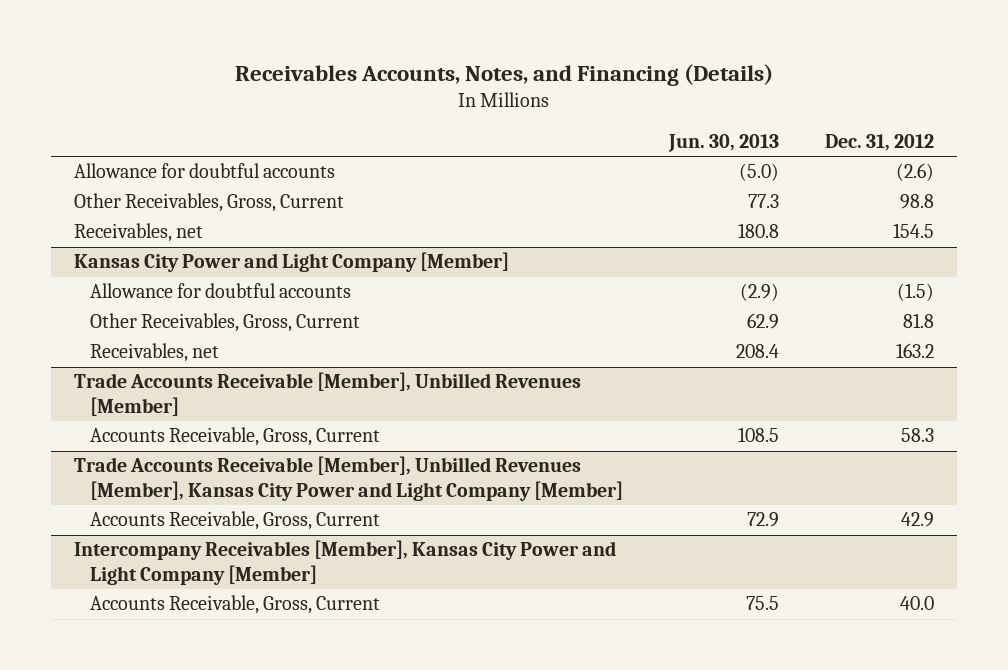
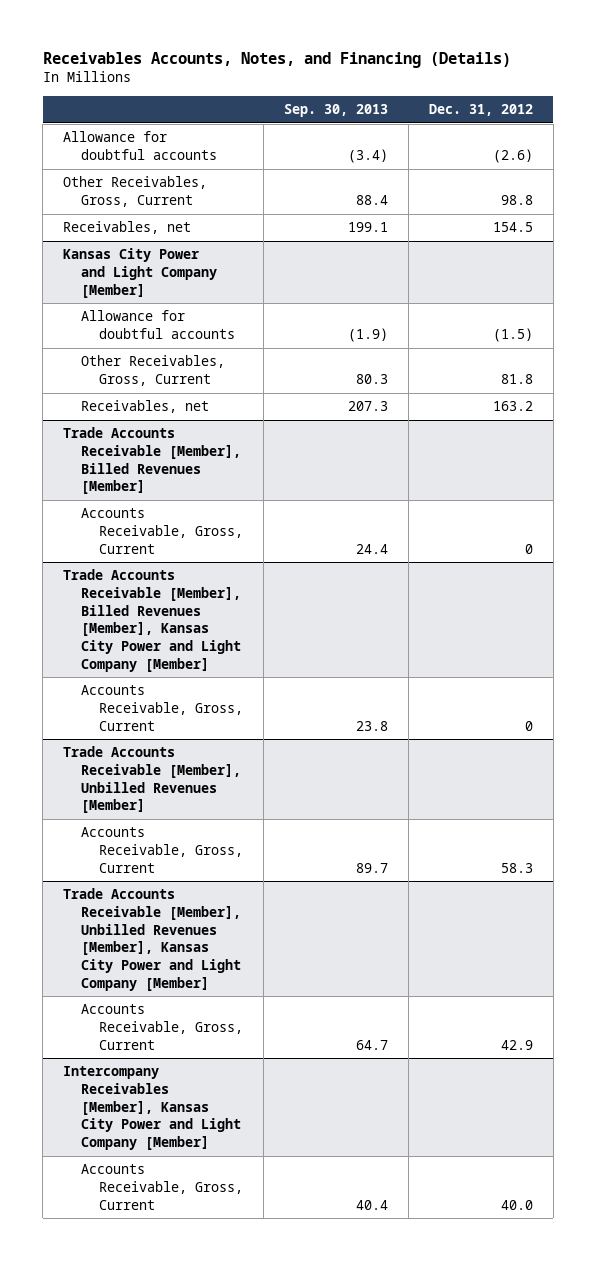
[668,133,780,152] Jun. 30, 2013 -> none
none -> [283,104,388,118] Sep. 30, 2013
none -> [63,427,242,495] Trade Accounts Receivable [Member], Billed Revenues [Member]
none -> [81,508,243,554] Accounts Receivable, Gross, Current
none -> [63,569,242,672] Trade Accounts Receivable [Member], Billed Revenues [Member], Kansas City Power and Light Company [Member]
none -> [81,685,243,731] Accounts Receivable, Gross, Current

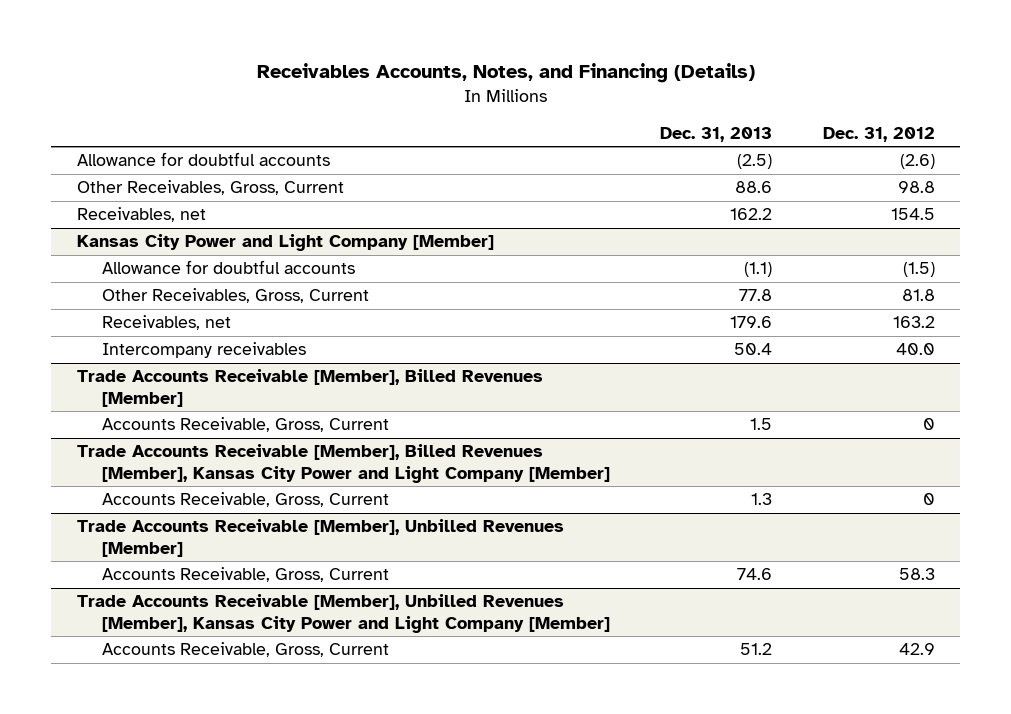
[283,104,388,118] Sep. 30, 2013 -> none
none -> [660,126,773,142] Dec. 31, 2013
none -> [101,342,306,359] Intercompany receivables
[63,1066,242,1150] Intercompany Receivables [Member], Kansas City Power and Light Company [Member] -> none
[81,1164,243,1210] Accounts Receivable, Gross, Current -> none

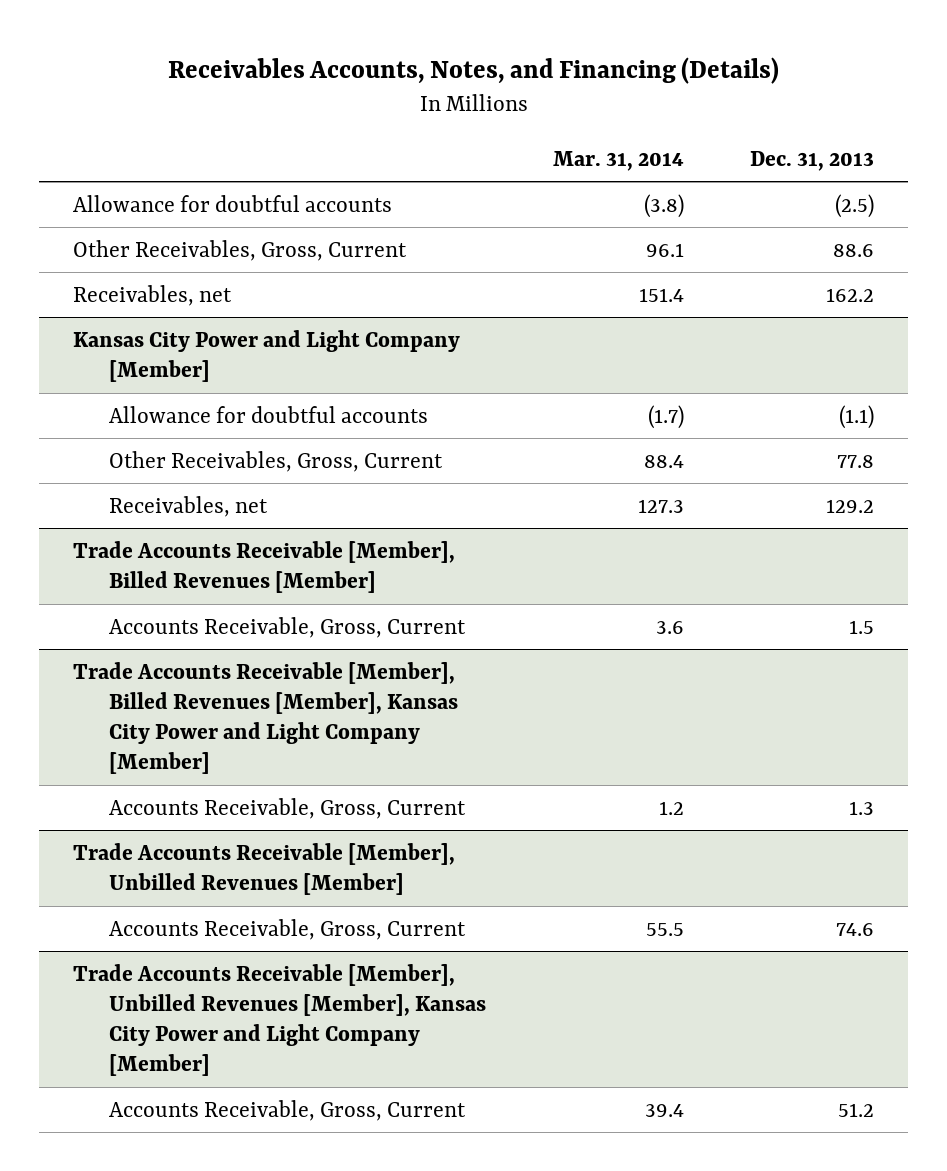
[822,126,935,142] Dec. 31, 2012 -> none
none -> [552,150,684,171] Mar. 31, 2014
[101,342,306,359] Intercompany receivables -> none
[730,316,773,329] 179.6 -> [826,498,875,513] 129.2

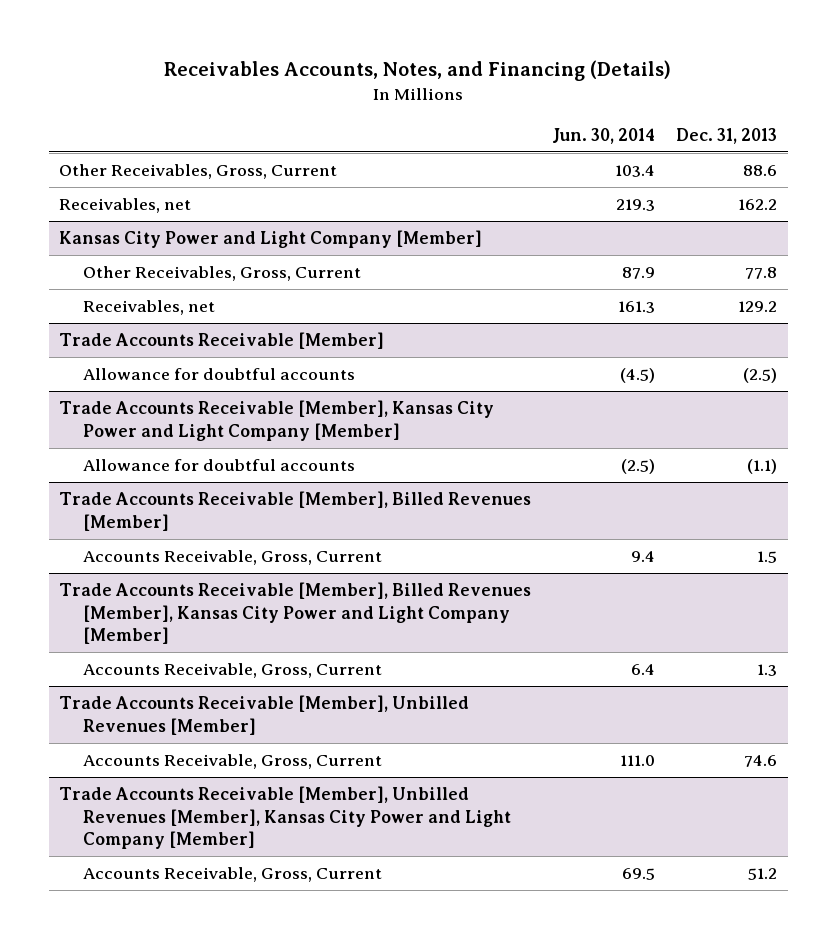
[552,150,684,171] Mar. 31, 2014 -> none
none -> [552,127,656,144] Jun. 30, 2014
[72,194,392,212] Allowance for doubtful accounts -> none
[109,405,429,423] Allowance for doubtful accounts -> none
none -> [59,332,385,350] Trade Accounts Receivable [Member]
none -> [83,368,356,381] Allowance for doubtful accounts
none -> [59,400,495,441] Trade Accounts Receivable [Member], Kansas City Power and Light Company [Member]
none -> [83,459,356,472] Allowance for doubtful accounts

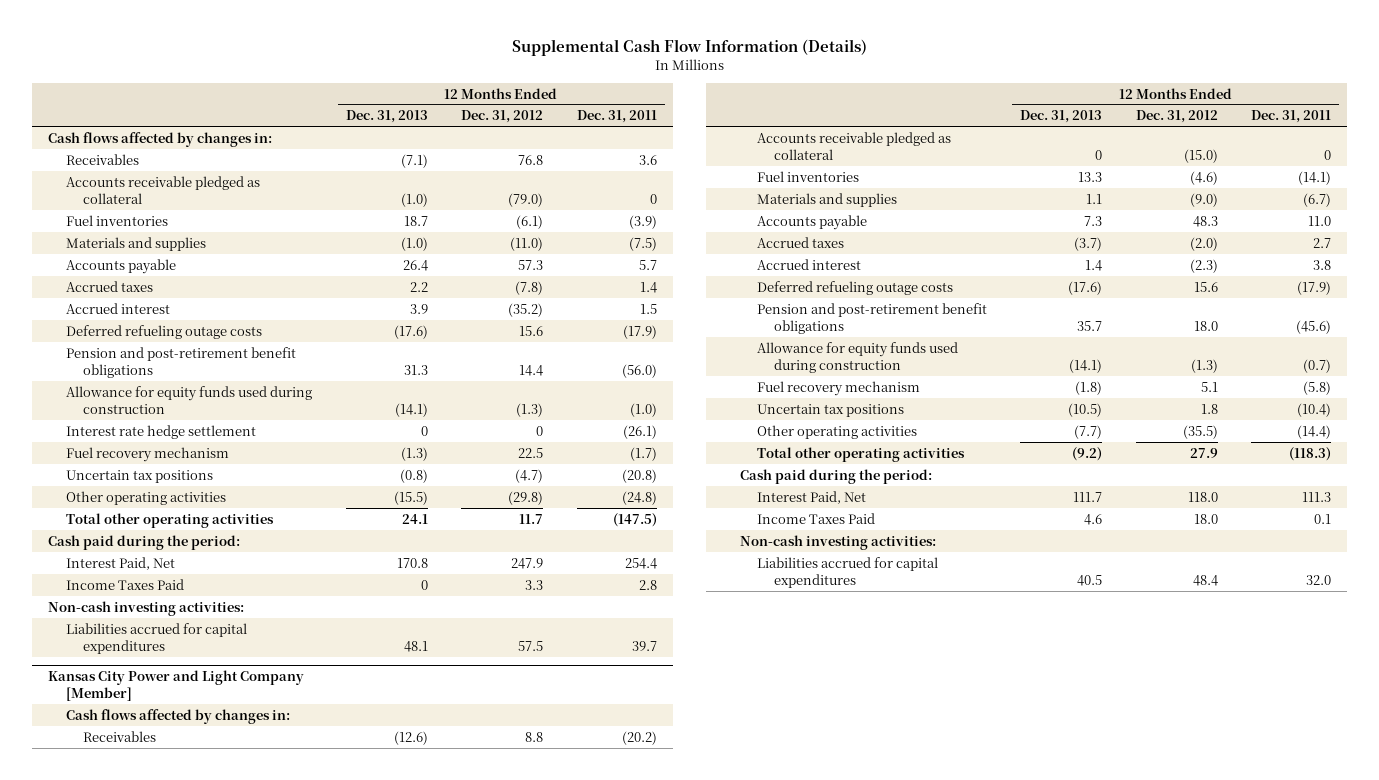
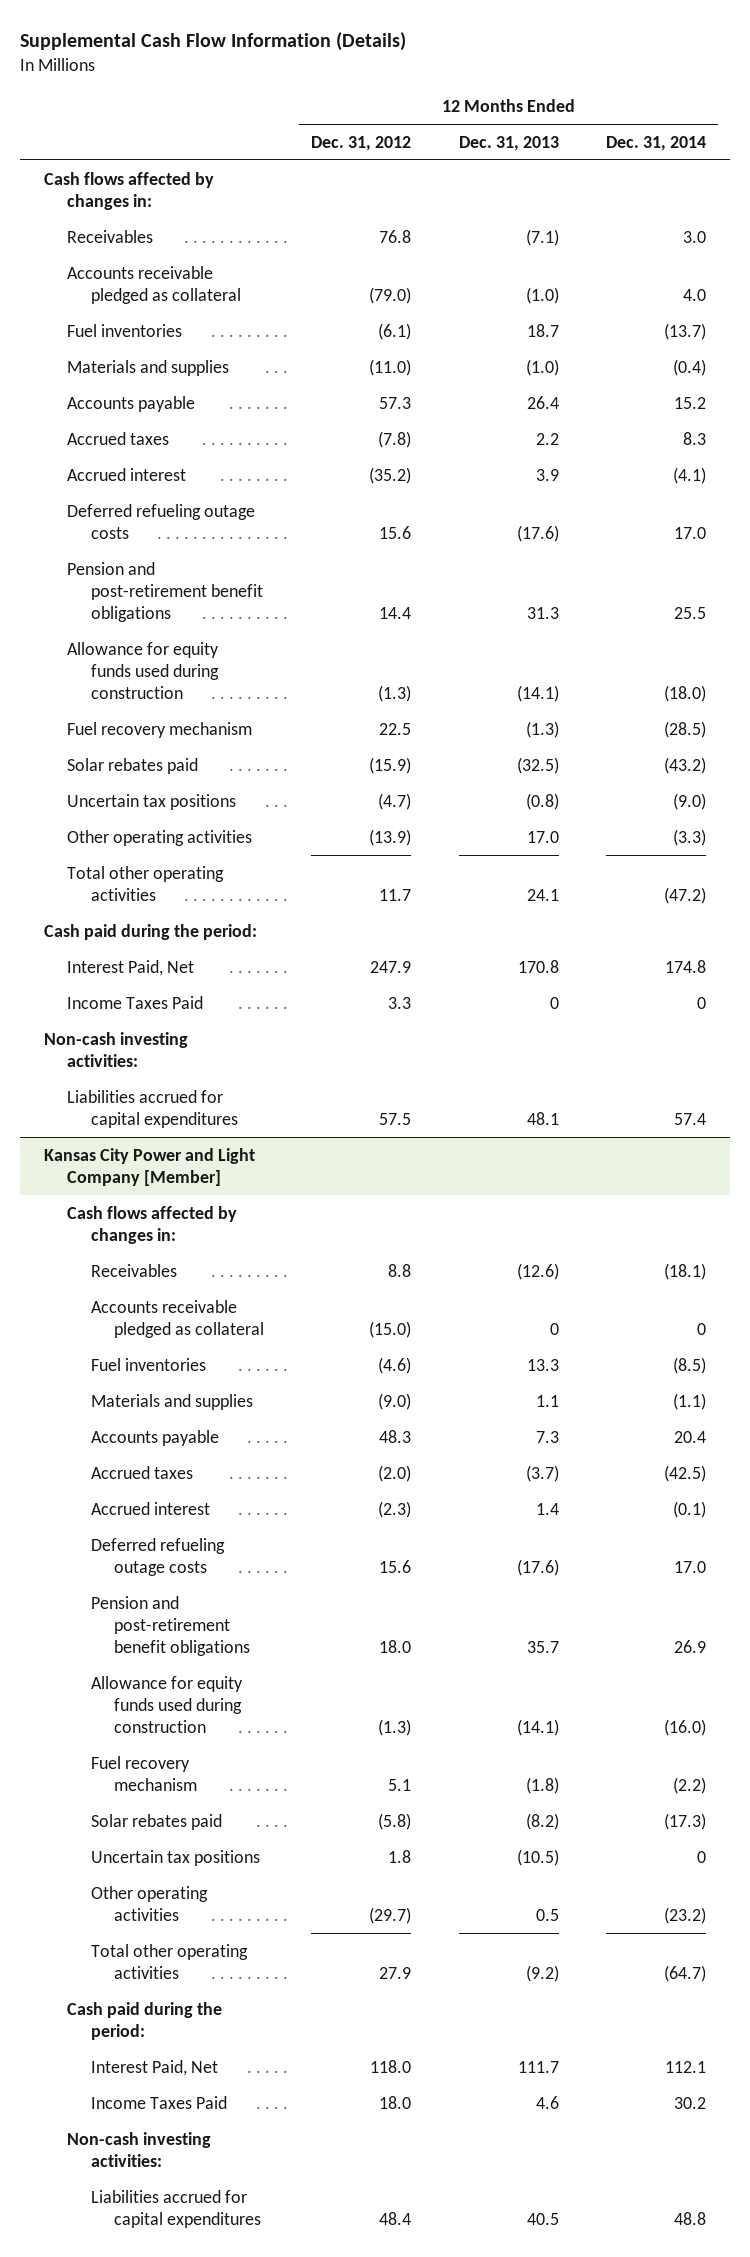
[576,110,657,124] Dec. 31, 2011 -> none
none -> [606,135,707,151] Dec. 31, 2014
[65,424,256,439] Interest rate hedge settlement -> none
none -> [67,757,199,774] Solar rebates paid
[394,490,429,505] (15.5) -> [526,830,559,843] 17.0
[508,490,544,505] (29.8) -> [369,828,412,846] (13.9)
none -> [90,1813,222,1830] Solar rebates paid
[1074,424,1103,439] (7.7) -> [535,1908,559,1921] 0.5
[1182,424,1218,439] (35.5) -> [369,1906,412,1924] (29.7)

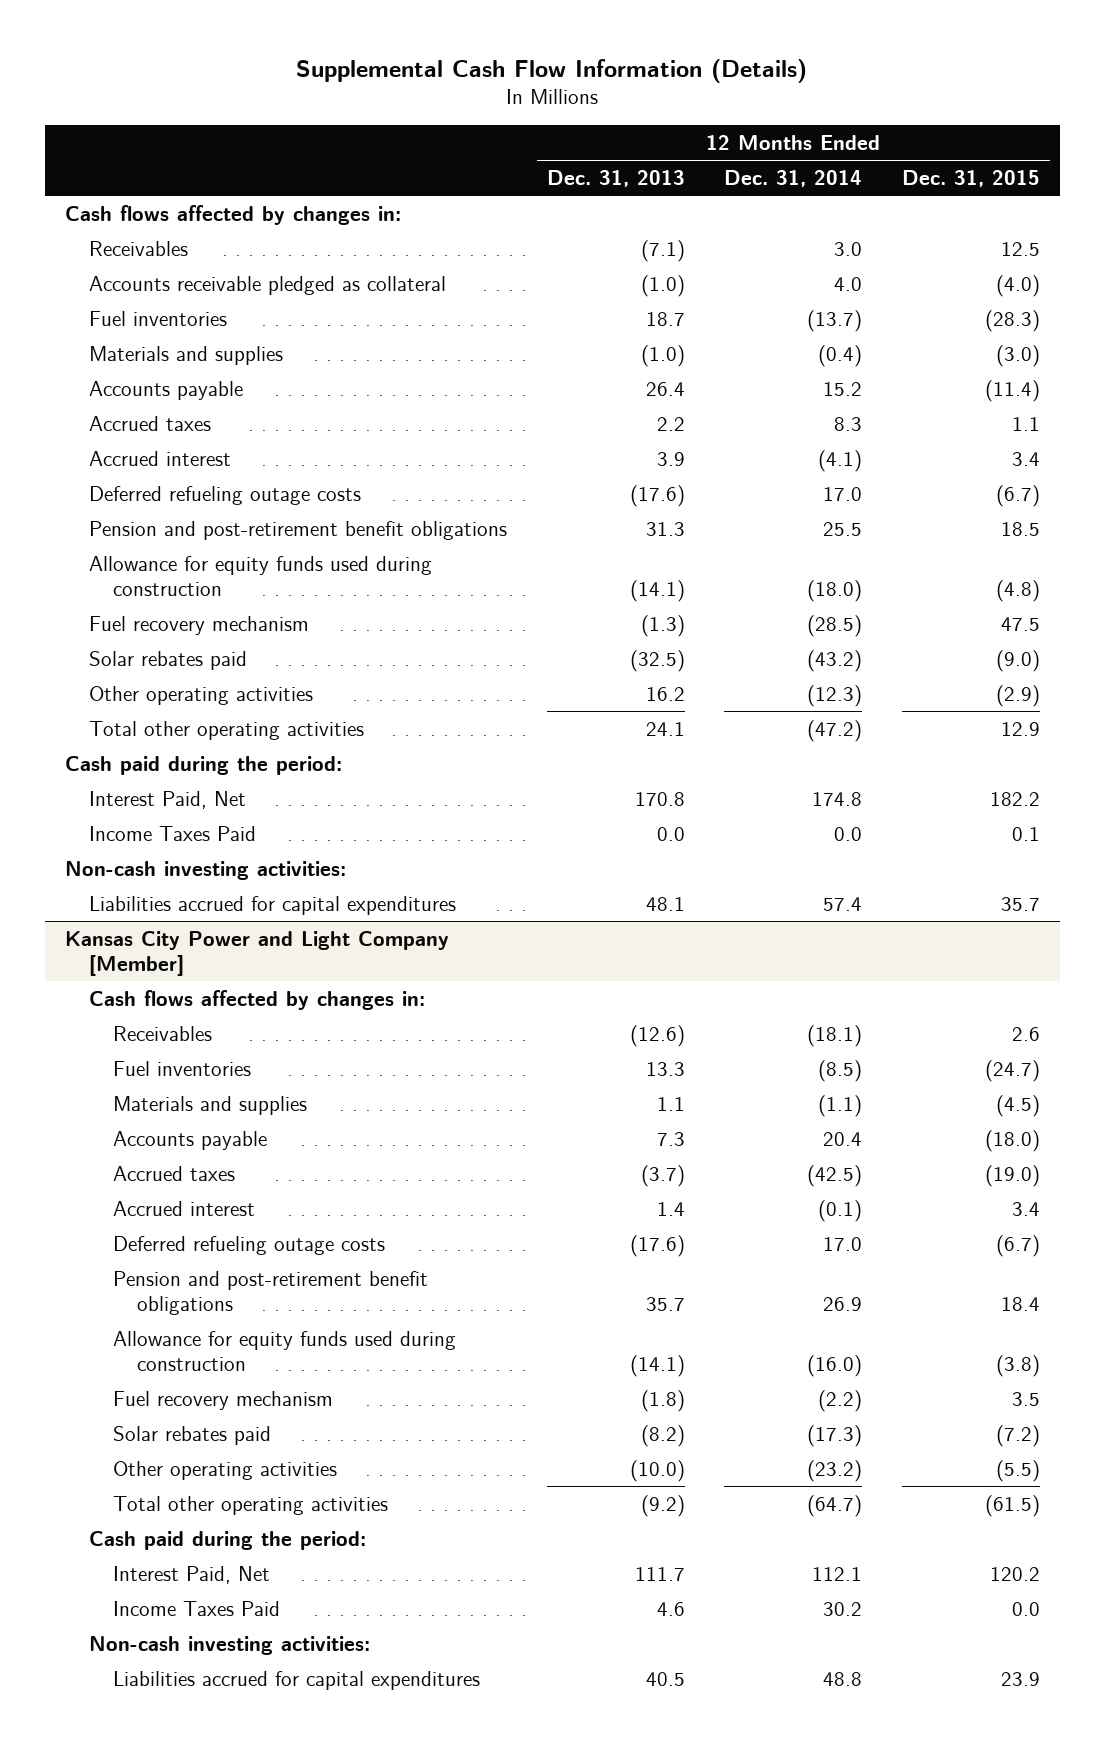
[311,135,412,151] Dec. 31, 2012 -> none
none -> [901,169,1040,187] Dec. 31, 2015
[67,793,237,810] Uncertain tax positions -> none
[526,830,559,843] 17.0 -> [645,686,685,701] 16.2
[673,828,707,846] (3.3) -> [807,684,863,707] (12.3)
[549,996,559,1009] 0 -> [656,826,685,841] 0.0
[697,996,707,1009] 0 -> [834,826,863,841] 0.0
[90,1299,264,1338] Accounts receivable pledged as collateral -> none
[90,1849,260,1866] Uncertain tax positions -> none
[535,1908,559,1921] 0.5 -> [629,1459,685,1482] (10.0)

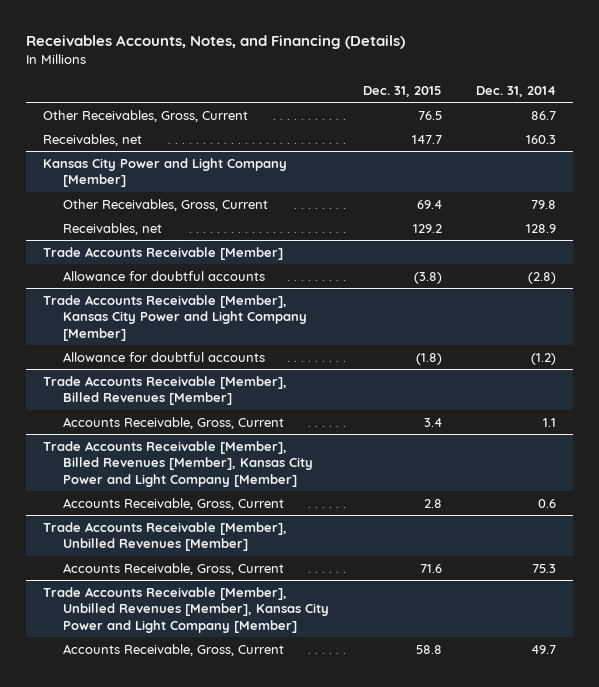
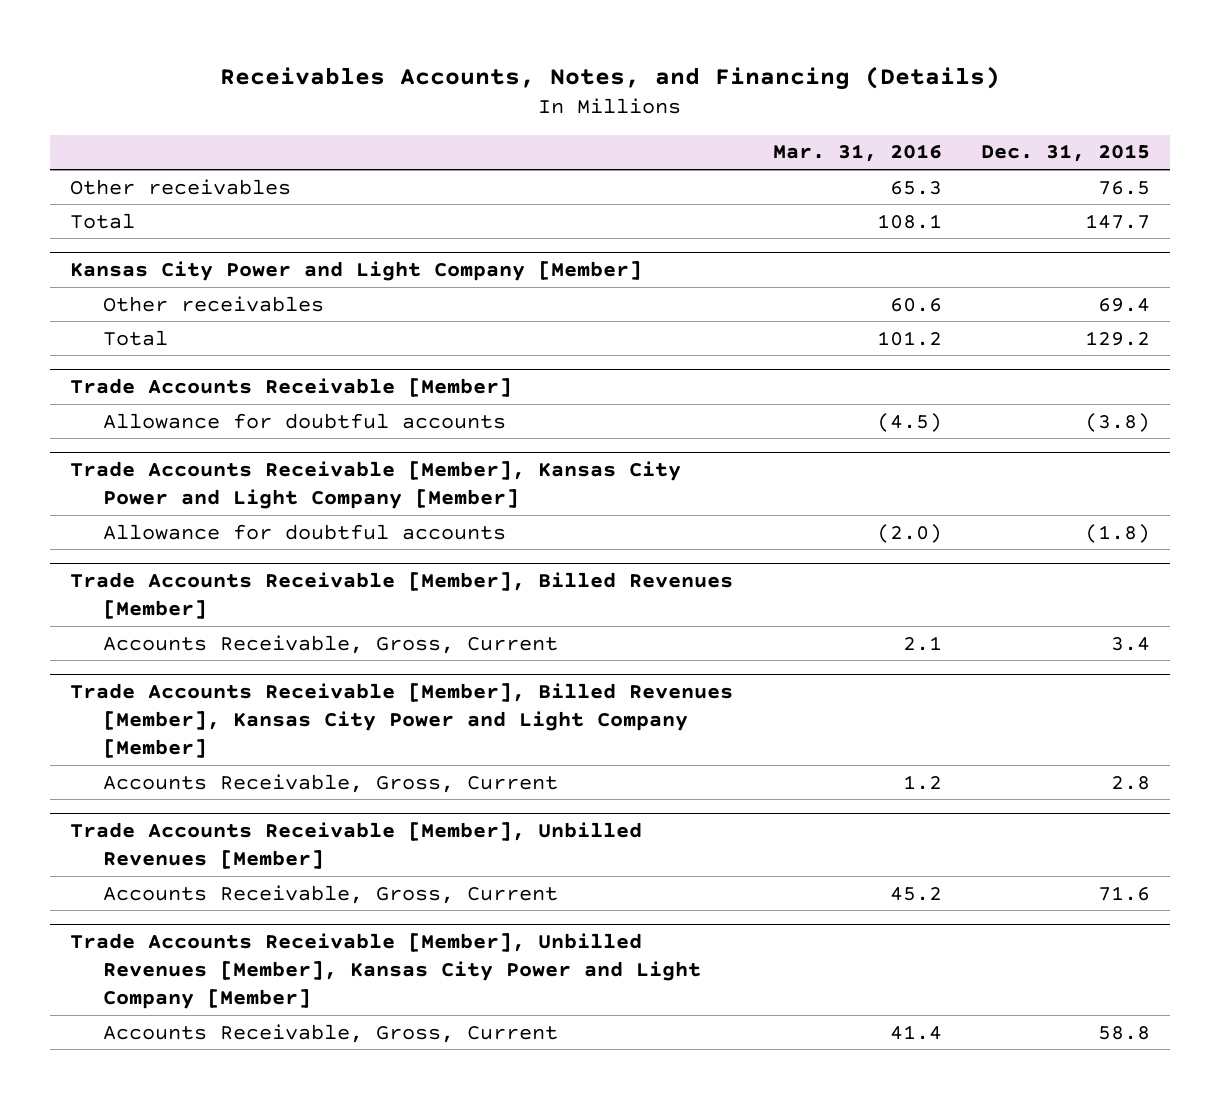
[476,85,557,97] Dec. 31, 2014 -> none
none -> [772,144,942,163] Mar. 31, 2016
[42,109,248,122] Other Receivables, Gross, Current -> [69,178,291,195] Other receivables
[42,133,142,146] Receivables, net -> [69,212,135,229] Total
[62,198,268,211] Other Receivables, Gross, Current -> [103,295,325,312] Other receivables
[62,222,162,235] Receivables, net -> [103,329,169,346] Total

